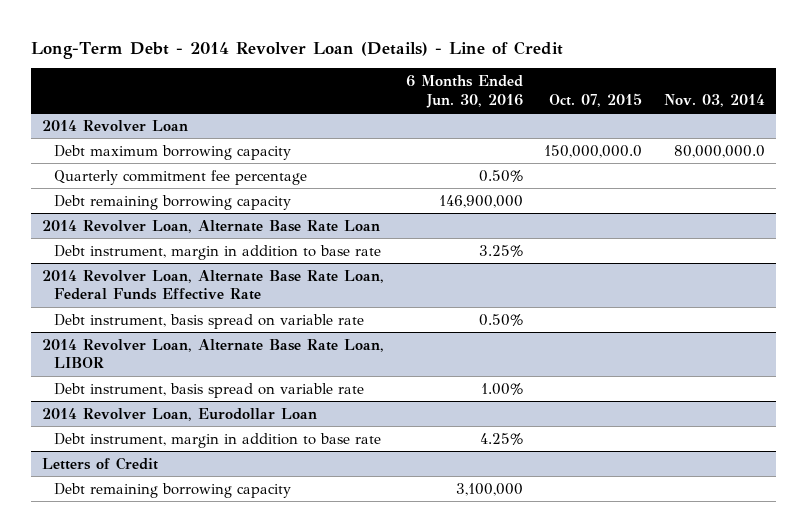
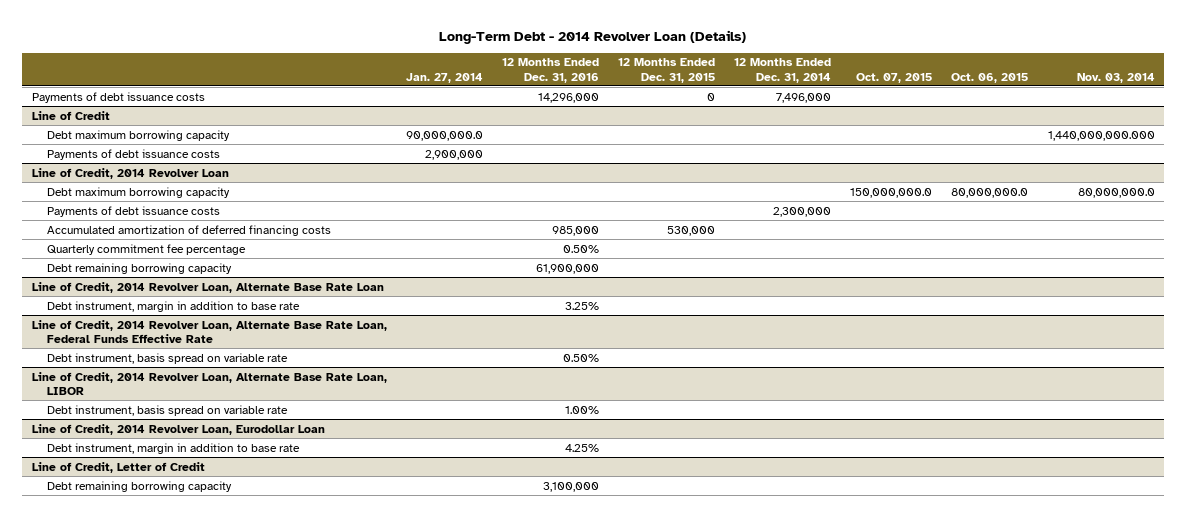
[30,40,563,59] Long-Term Debt - 2014 Revolver Loan (Details) - Line of Credit -> [439,29,747,44] Long-Term Debt - 2014 Revolver Loan (Details)
[405,75,523,108] 6 Months Ended Jun. 30, 2016 -> none
none -> [405,72,483,83] Jan. 27, 2014
none -> [501,58,599,83] 12 Months Ended Dec. 31, 2016
none -> [618,58,716,83] 12 Months Ended Dec. 31, 2015
none -> [734,58,832,83] 12 Months Ended Dec. 31, 2014
none -> [951,72,1029,83] Oct. 06, 2015
none -> [31,91,205,103] Payments of debt issuance costs
none -> [31,110,110,120] Line of Credit
none -> [47,129,231,141] Debt maximum borrowing capacity
none -> [47,148,221,160] Payments of debt issuance costs
[41,119,188,131] 2014 Revolver Loan -> [31,167,229,179] Line of Credit, 2014 Revolver Loan
none -> [47,205,221,217] Payments of debt issuance costs
none -> [47,224,332,236] Accumulated amortization of deferred financing costs
[41,219,380,233] 2014 Revolver Loan, Alternate Base Rate Loan -> [31,281,384,293] Line of Credit, 2014 Revolver Loan, Alternate Base Rate Loan
[41,269,384,301] 2014 Revolver Loan, Alternate Base Rate Loan, Federal Funds Effective Rate -> [31,319,387,343] Line of Credit, 2014 Revolver Loan, Alternate Base Rate Loan, Federal Funds Effective Rate
[41,338,384,369] 2014 Revolver Loan, Alternate Base Rate Loan, LIBOR -> [31,371,387,395] Line of Credit, 2014 Revolver Loan, Alternate Base Rate Loan, LIBOR
[41,407,317,421] 2014 Revolver Loan, Eurodollar Loan -> [31,423,325,435] Line of Credit, 2014 Revolver Loan, Eurodollar Loan
[41,456,158,470] Letters of Credit -> [31,461,205,473] Line of Credit, Letter of Credit

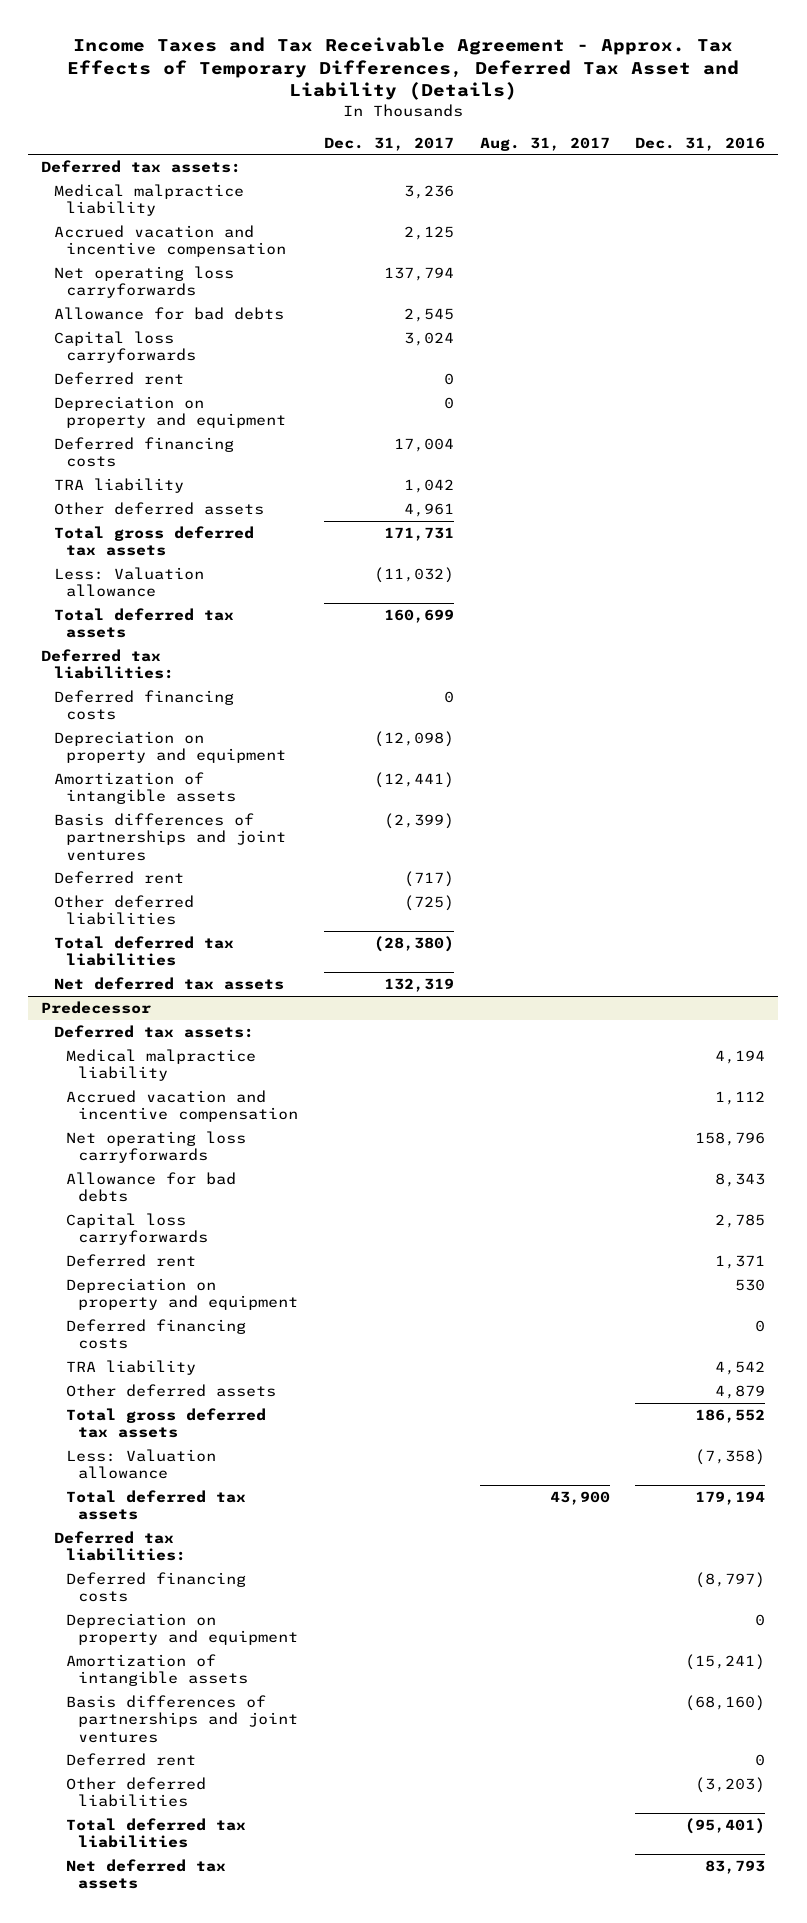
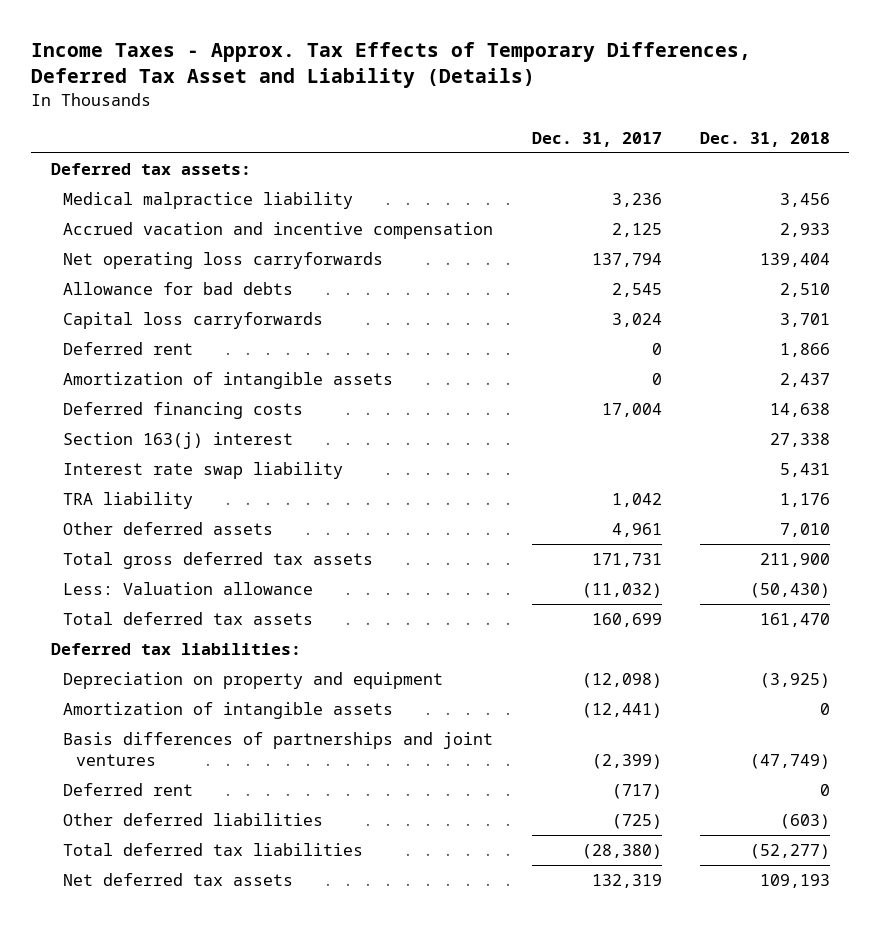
[67,37,740,101] Income Taxes and Tax Receivable Agreement - Approx. Tax Effects of Temporary Differences, Deferred Tax Asset and Liability (Details) -> [31,42,752,89] Income Taxes - Approx. Tax Effects of Temporary Differences, Deferred Tax Asset and Liability (Details)
[479,136,610,151] Aug. 31, 2017 -> none
[635,136,766,151] Dec. 31, 2016 -> none
none -> [700,131,831,147] Dec. 31, 2018
[53,395,286,429] Depreciation on property and equipment -> none
none -> [63,372,394,390] Amortization of intangible assets
none -> [63,432,294,450] Section 163(j) interest
none -> [63,462,344,480] Interest rate swap liability
[53,689,234,721] Deferred financing costs -> none
[41,1000,152,1014] Predecessor -> none
[53,1024,254,1038] Deferred tax assets: -> none
[65,1048,256,1082] Medical malpractice liability -> none
[65,1089,299,1123] Accrued vacation and incentive compensation -> none
[65,1130,246,1164] Net operating loss carryforwards -> none
[65,1171,236,1203] Allowance for bad debts -> none
[65,1212,209,1246] Capital loss carryforwards -> none
[65,1253,196,1267] Deferred rent -> none
[65,1277,299,1311] Depreciation on property and equipment -> none
[65,1318,246,1350] Deferred financing costs -> none
[65,1359,196,1375] TRA liability -> none
[65,1383,276,1397] Other deferred assets -> none
[65,1407,266,1439] Total gross deferred tax assets -> none
[65,1448,216,1480] Less: Valuation allowance -> none
[65,1489,246,1521] Total deferred tax assets -> none
[53,1530,186,1562] Deferred tax liabilities: -> none
[65,1571,246,1603] Deferred financing costs -> none
[65,1612,299,1646] Depreciation on property and equipment -> none
[65,1653,249,1687] Amortization of intangible assets -> none
[65,1694,299,1743] Basis differences of partnerships and joint ventures -> none
[65,1752,196,1766] Deferred rent -> none
[65,1776,206,1808] Other deferred liabilities -> none
[65,1817,246,1849] Total deferred tax liabilities -> none
[65,1858,226,1890] Net deferred tax assets -> none

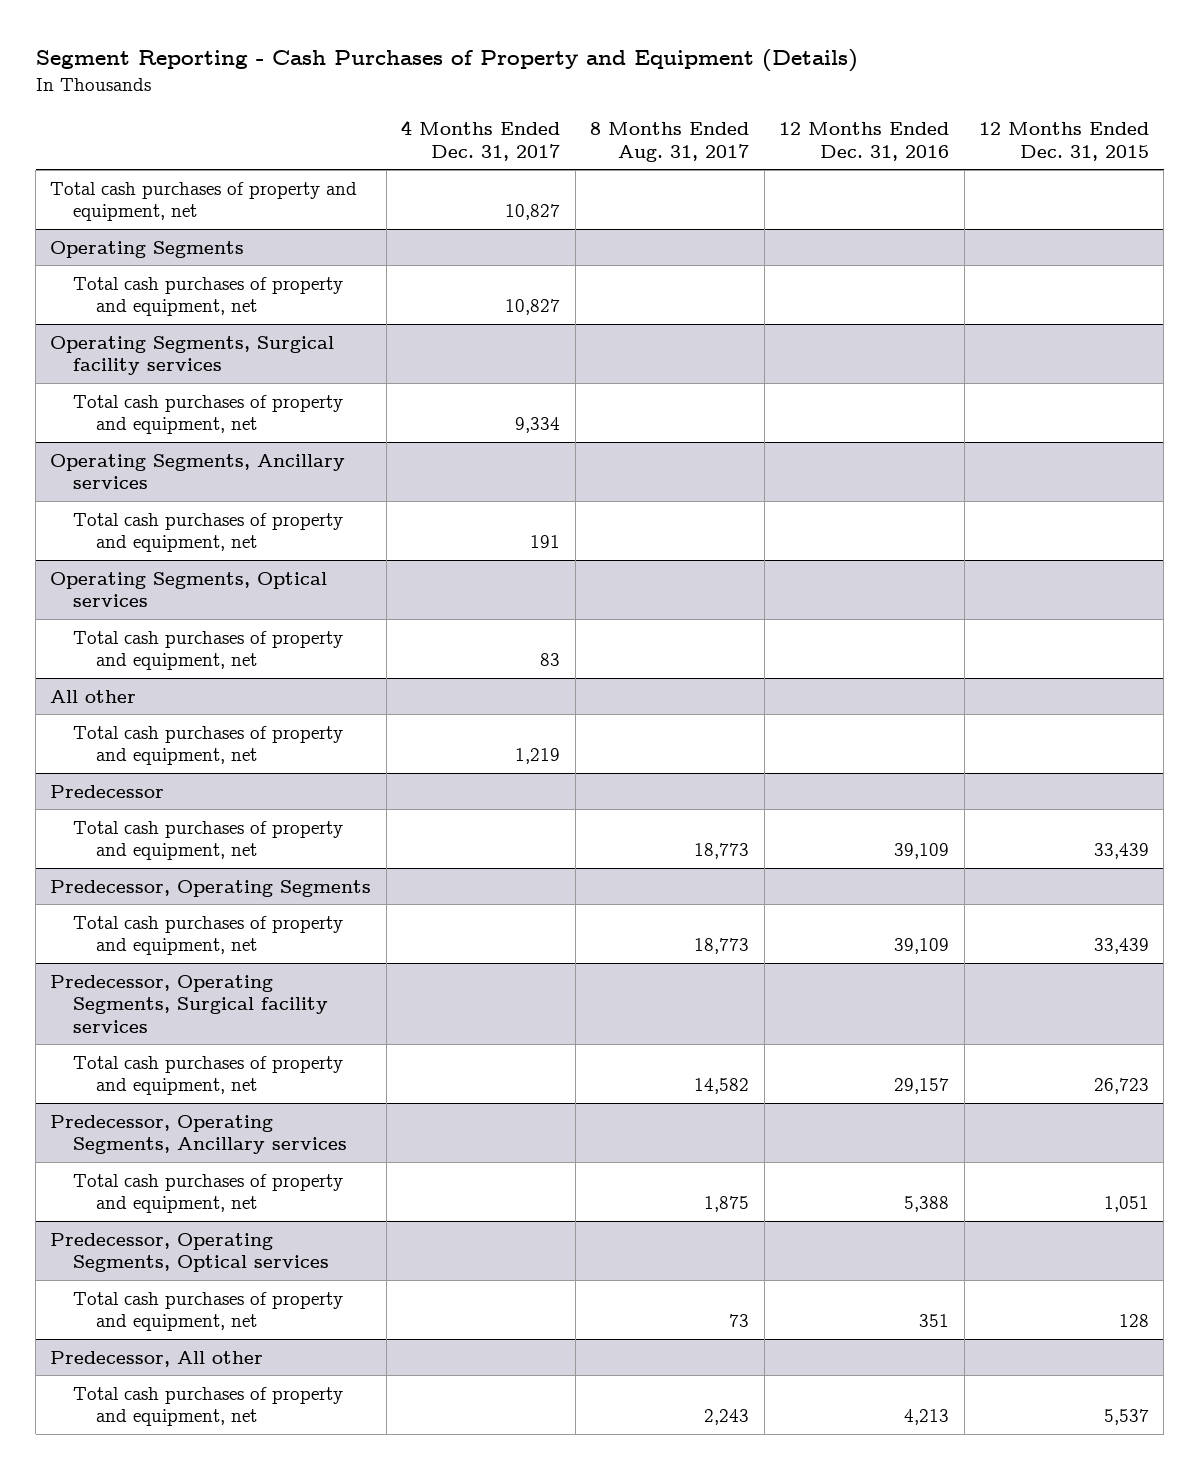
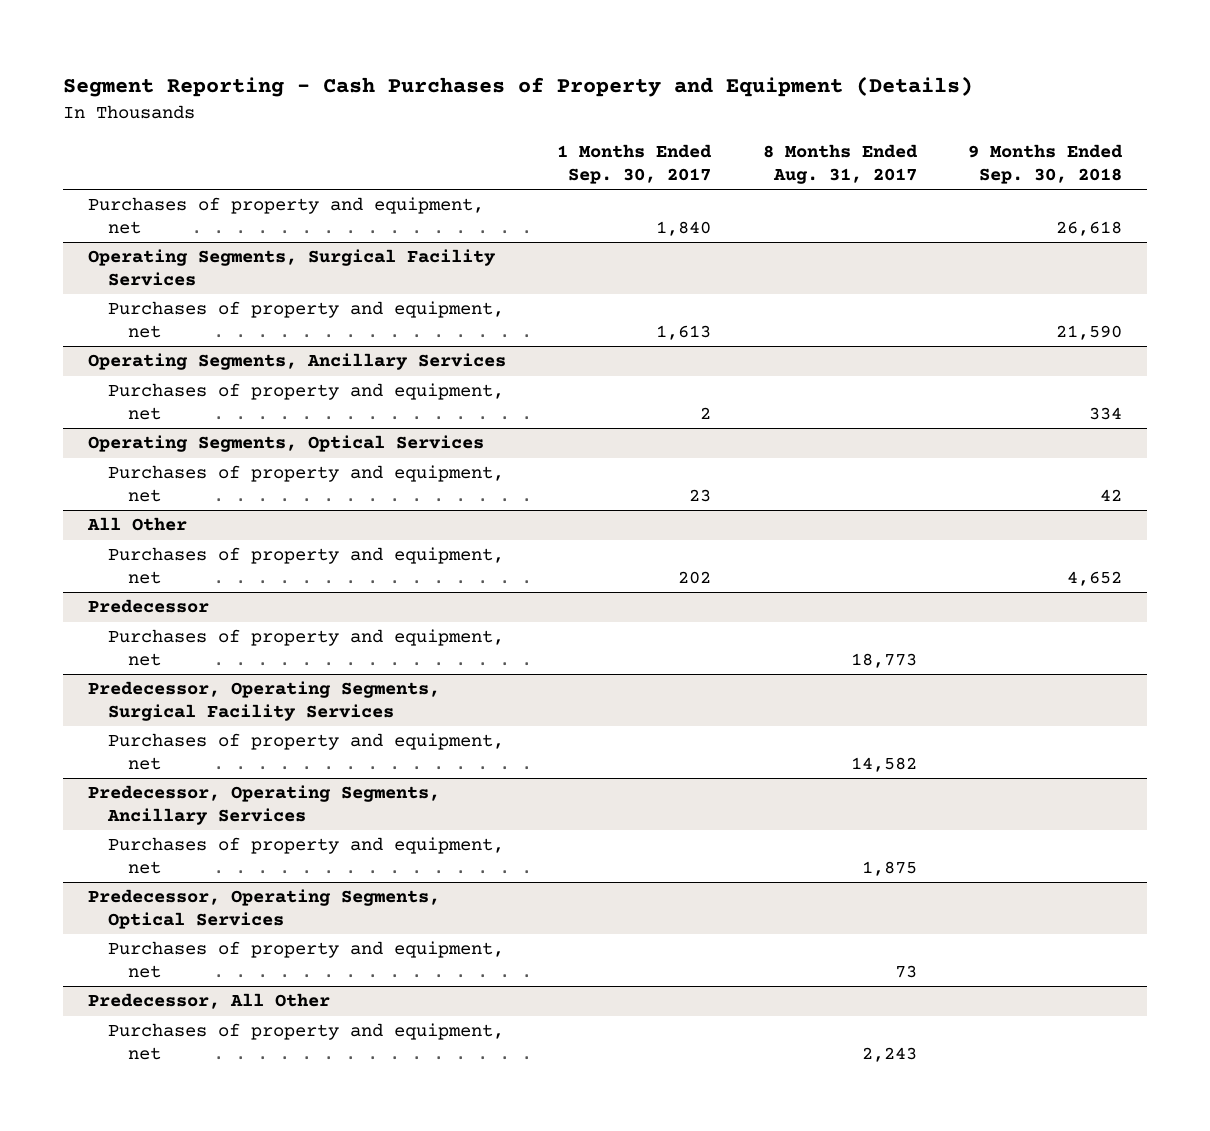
[401,120,561,161] 4 Months Ended Dec. 31, 2017 -> none
[779,122,950,161] 12 Months Ended Dec. 31, 2016 -> none
[978,122,1149,161] 12 Months Ended Dec. 31, 2015 -> none
none -> [557,144,713,184] 1 Months Ended Sep. 30, 2017
none -> [967,144,1123,184] 9 Months Ended Sep. 30, 2018
[50,240,245,258] Operating Segments -> none
[73,276,344,317] Total cash purchases of property and equipment, net -> none
[50,181,358,222] Total cash purchases of property and equipment, net -> [88,197,485,234] Purchases of property and equipment, net
[50,335,335,376] Operating Segments, Surgical facility services -> [88,249,497,286] Operating Segments, Surgical Facility Services
[73,394,344,435] Total cash purchases of property and equipment, net -> [108,301,505,338] Purchases of property and equipment, net
[50,453,346,490] Operating Segments, Ancillary services -> [88,353,507,371] Operating Segments, Ancillary Services
[73,512,344,553] Total cash purchases of property and equipment, net -> [108,383,505,420] Purchases of property and equipment, net
[50,571,328,608] Operating Segments, Optical services -> [88,435,485,453] Operating Segments, Optical Services
[73,630,344,671] Total cash purchases of property and equipment, net -> [108,465,505,502] Purchases of property and equipment, net
[50,689,137,703] All other -> [87,517,188,532] All Other
[73,725,344,766] Total cash purchases of property and equipment, net -> [108,547,505,584] Purchases of property and equipment, net
[50,879,372,897] Predecessor, Operating Segments -> none
[73,915,344,956] Total cash purchases of property and equipment, net -> none
[73,820,344,861] Total cash purchases of property and equipment, net -> [108,629,505,666] Purchases of property and equipment, net
[50,974,329,1033] Predecessor, Operating Segments, Surgical facility services -> [88,681,441,721] Predecessor, Operating Segments, Surgical Facility Services
[73,1055,344,1096] Total cash purchases of property and equipment, net -> [108,733,505,770] Purchases of property and equipment, net
[50,1114,348,1155] Predecessor, Operating Segments, Ancillary services -> [88,785,441,825] Predecessor, Operating Segments, Ancillary Services
[73,1173,344,1214] Total cash purchases of property and equipment, net -> [108,837,505,874] Purchases of property and equipment, net
[50,1232,330,1273] Predecessor, Operating Segments, Optical services -> [88,889,441,929] Predecessor, Operating Segments, Optical Services
[73,1291,344,1332] Total cash purchases of property and equipment, net -> [108,941,505,978] Purchases of property and equipment, net
[50,1350,264,1367] Predecessor, All other -> [88,993,331,1010] Predecessor, All Other
[73,1386,344,1427] Total cash purchases of property and equipment, net -> [108,1023,505,1060] Purchases of property and equipment, net

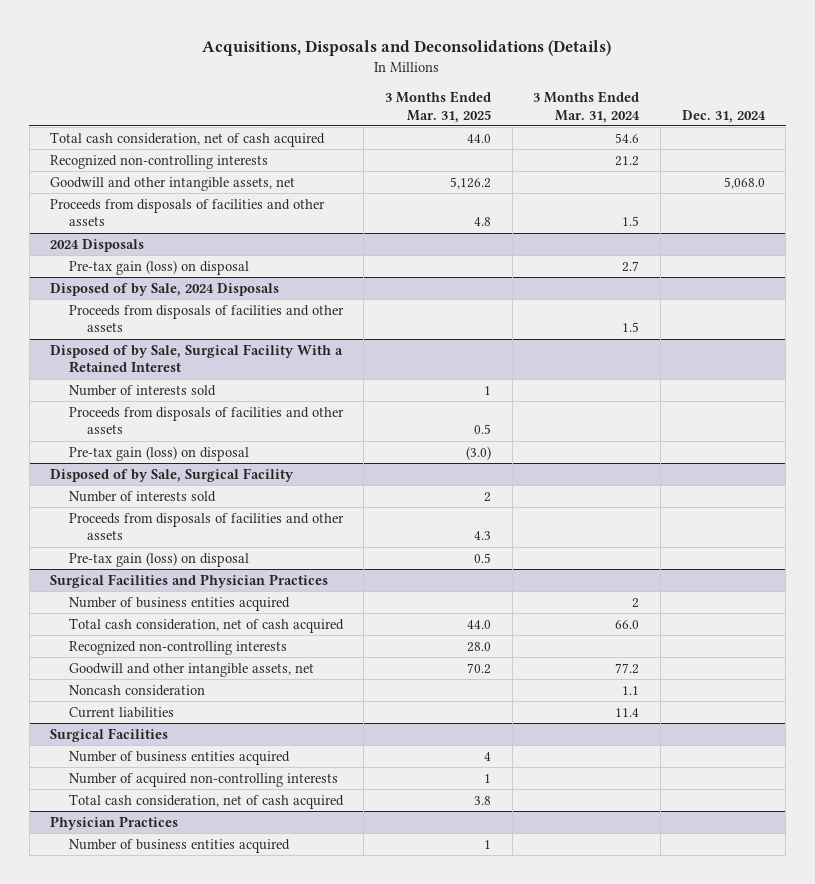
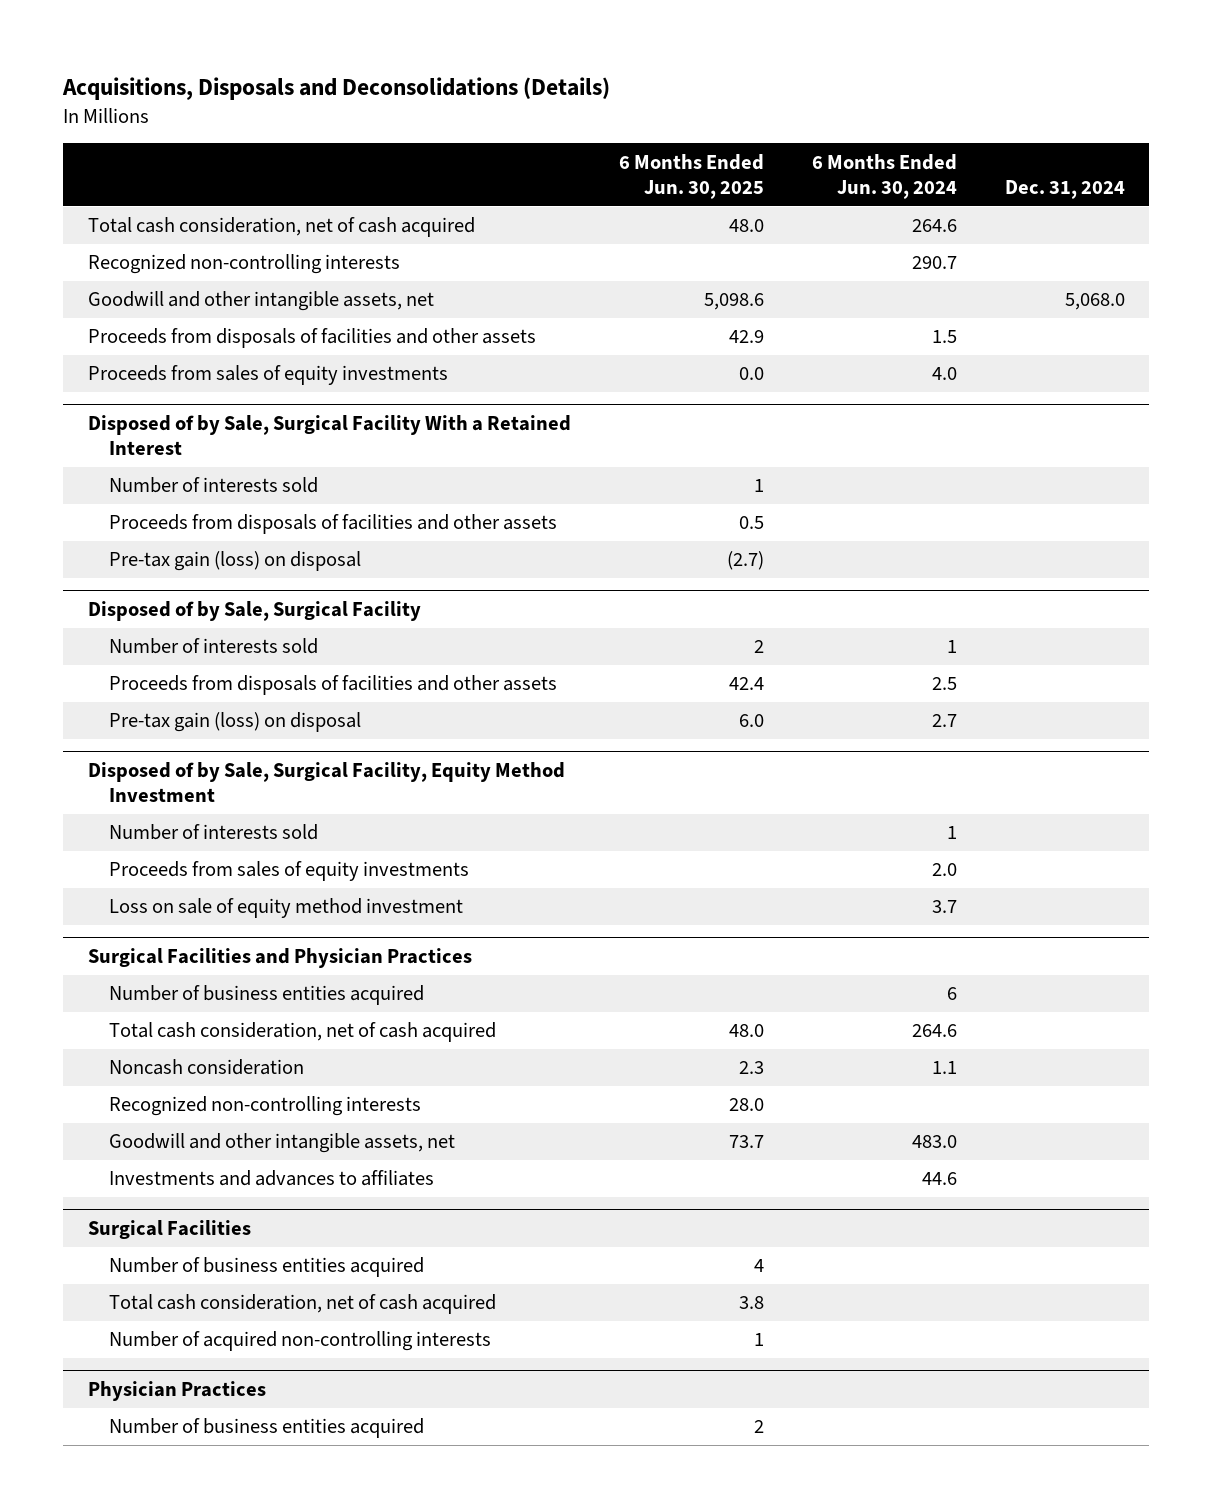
[385,90,492,123] 3 Months Ended Mar. 31, 2025 -> none
[533,90,641,123] 3 Months Ended Mar. 31, 2024 -> none
none -> [618,153,764,199] 6 Months Ended Jun. 30, 2025
none -> [811,153,957,199] 6 Months Ended Jun. 30, 2024
[50,238,145,252] 2024 Disposals -> none
[68,259,249,275] Pre-tax gain (loss) on disposal -> none
[50,282,280,296] Disposed of by Sale, 2024 Disposals -> none
[68,304,344,333] Proceeds from disposals of facilities and other assets -> none
none -> [87,365,448,386] Proceeds from sales of equity investments
none -> [87,762,565,803] Disposed of by Sale, Surgical Facility, Equity Method Investment
none -> [109,824,319,841] Number of interests sold
none -> [109,861,470,882] Proceeds from sales of equity investments
none -> [109,898,464,919] Loss on sale of equity method investment
[68,684,205,696] Noncash consideration -> [109,1059,305,1076] Noncash consideration
[68,706,174,718] Current liabilities -> none
none -> [109,1170,435,1187] Investments and advances to affiliates
[68,772,338,787] Number of acquired non-controlling interests -> [109,1331,492,1352] Number of acquired non-controlling interests

